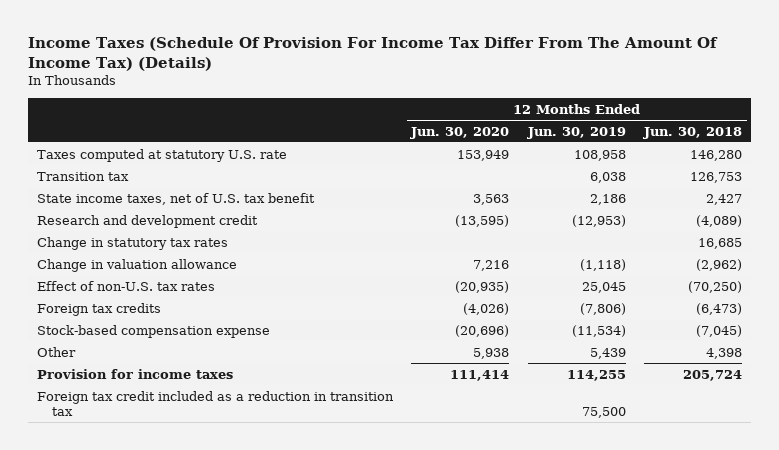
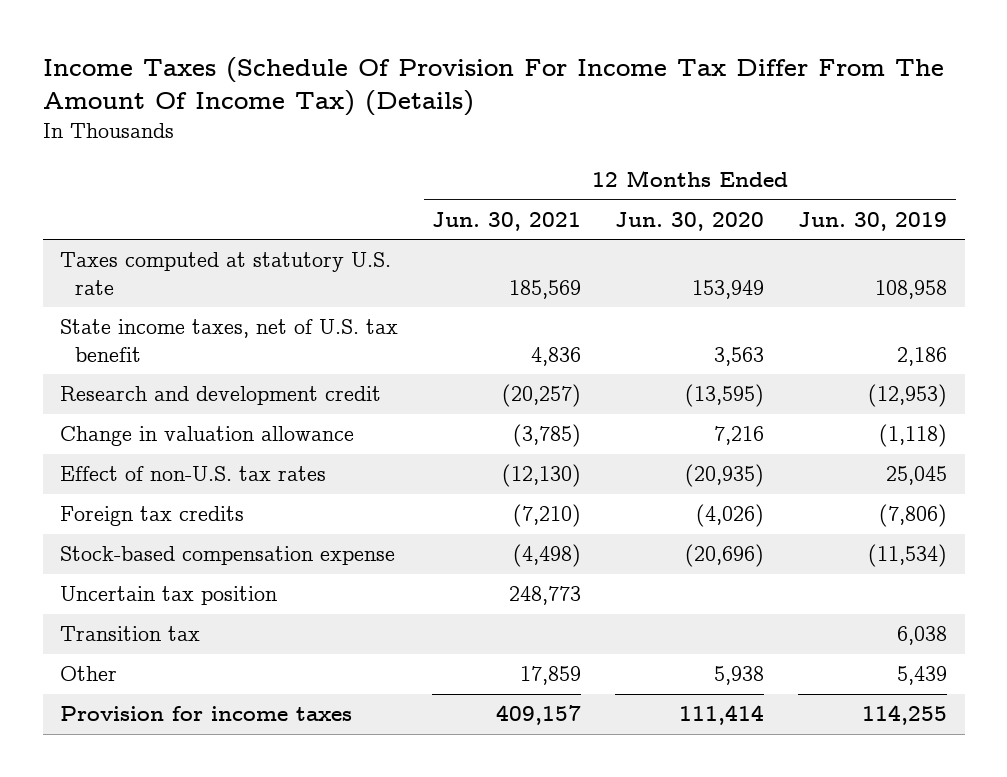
[643,126,743,139] Jun. 30, 2018 -> none
none -> [432,211,582,231] Jun. 30, 2021
[36,236,228,250] Change in statutory tax rates -> none
none -> [59,586,277,606] Uncertain tax position
[36,171,129,181] Transition tax -> [59,626,200,642] Transition tax
[36,390,394,417] Foreign tax credit included as a reduction in transition tax -> none

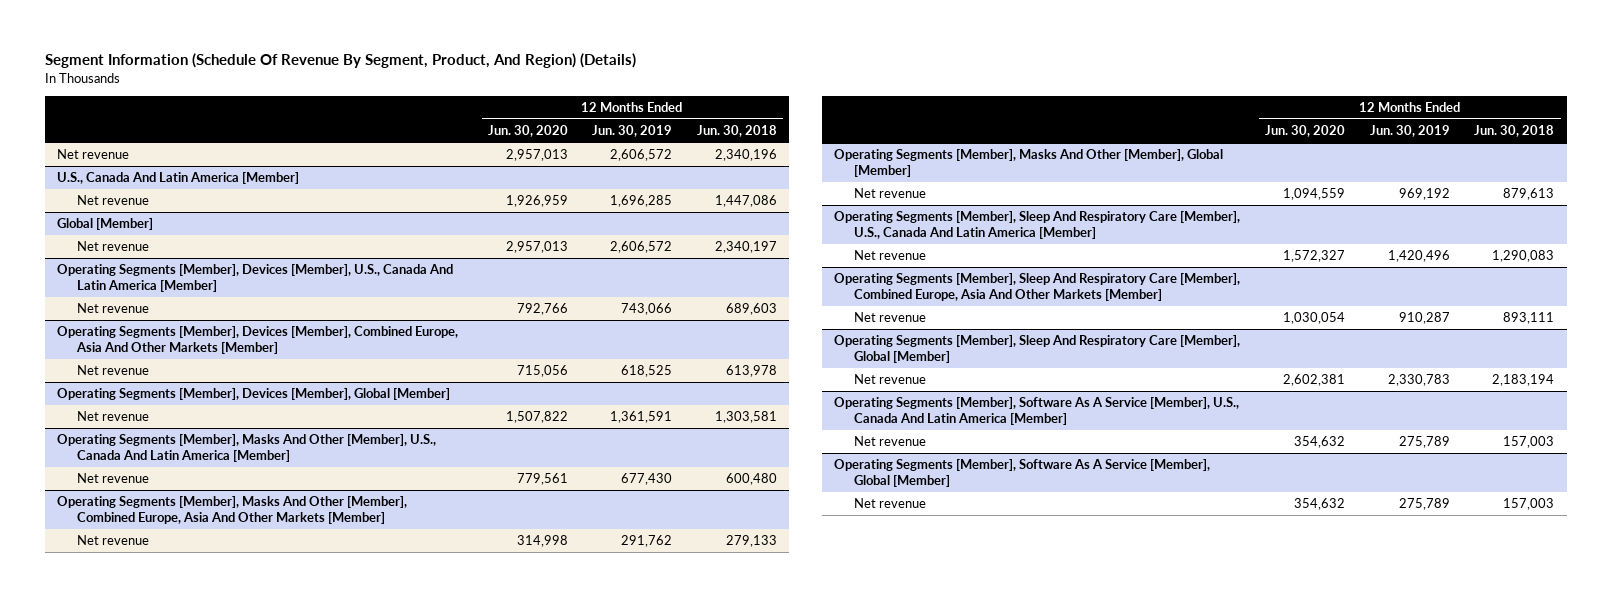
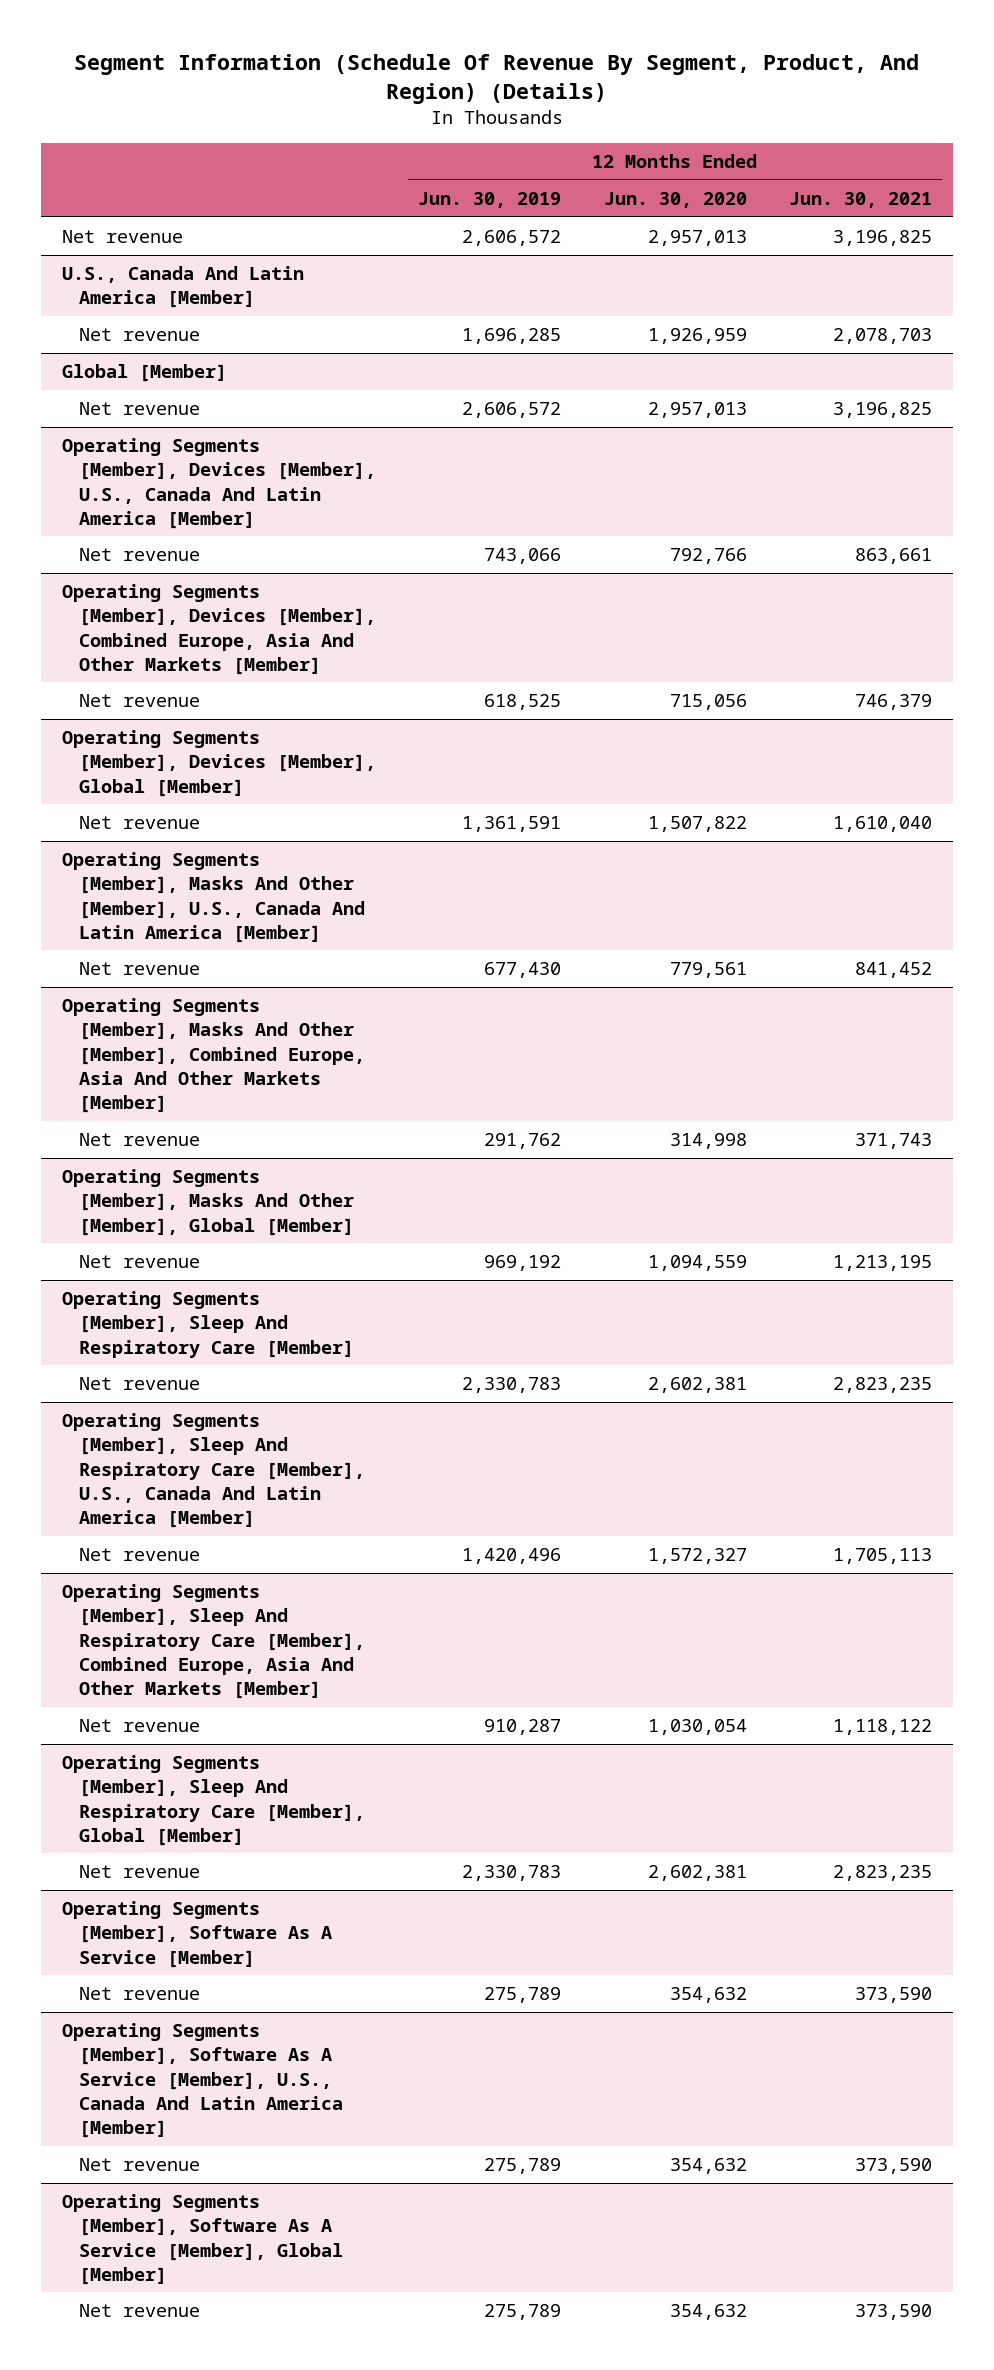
[697,125,778,138] Jun. 30, 2018 -> none
none -> [788,191,932,208] Jun. 30, 2021
none -> [62,1291,355,1358] Operating Segments [Member], Sleep And Respiratory Care [Member]
none -> [79,1377,201,1391] Net revenue
none -> [62,1901,333,1968] Operating Segments [Member], Software As A Service [Member]
none -> [79,1987,201,2001] Net revenue

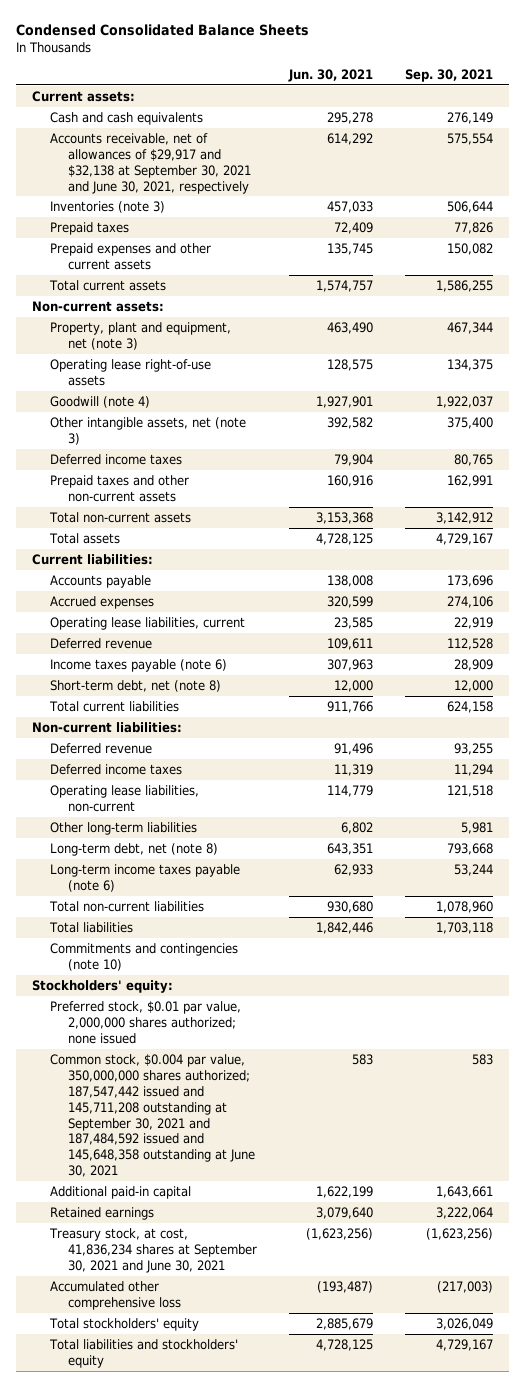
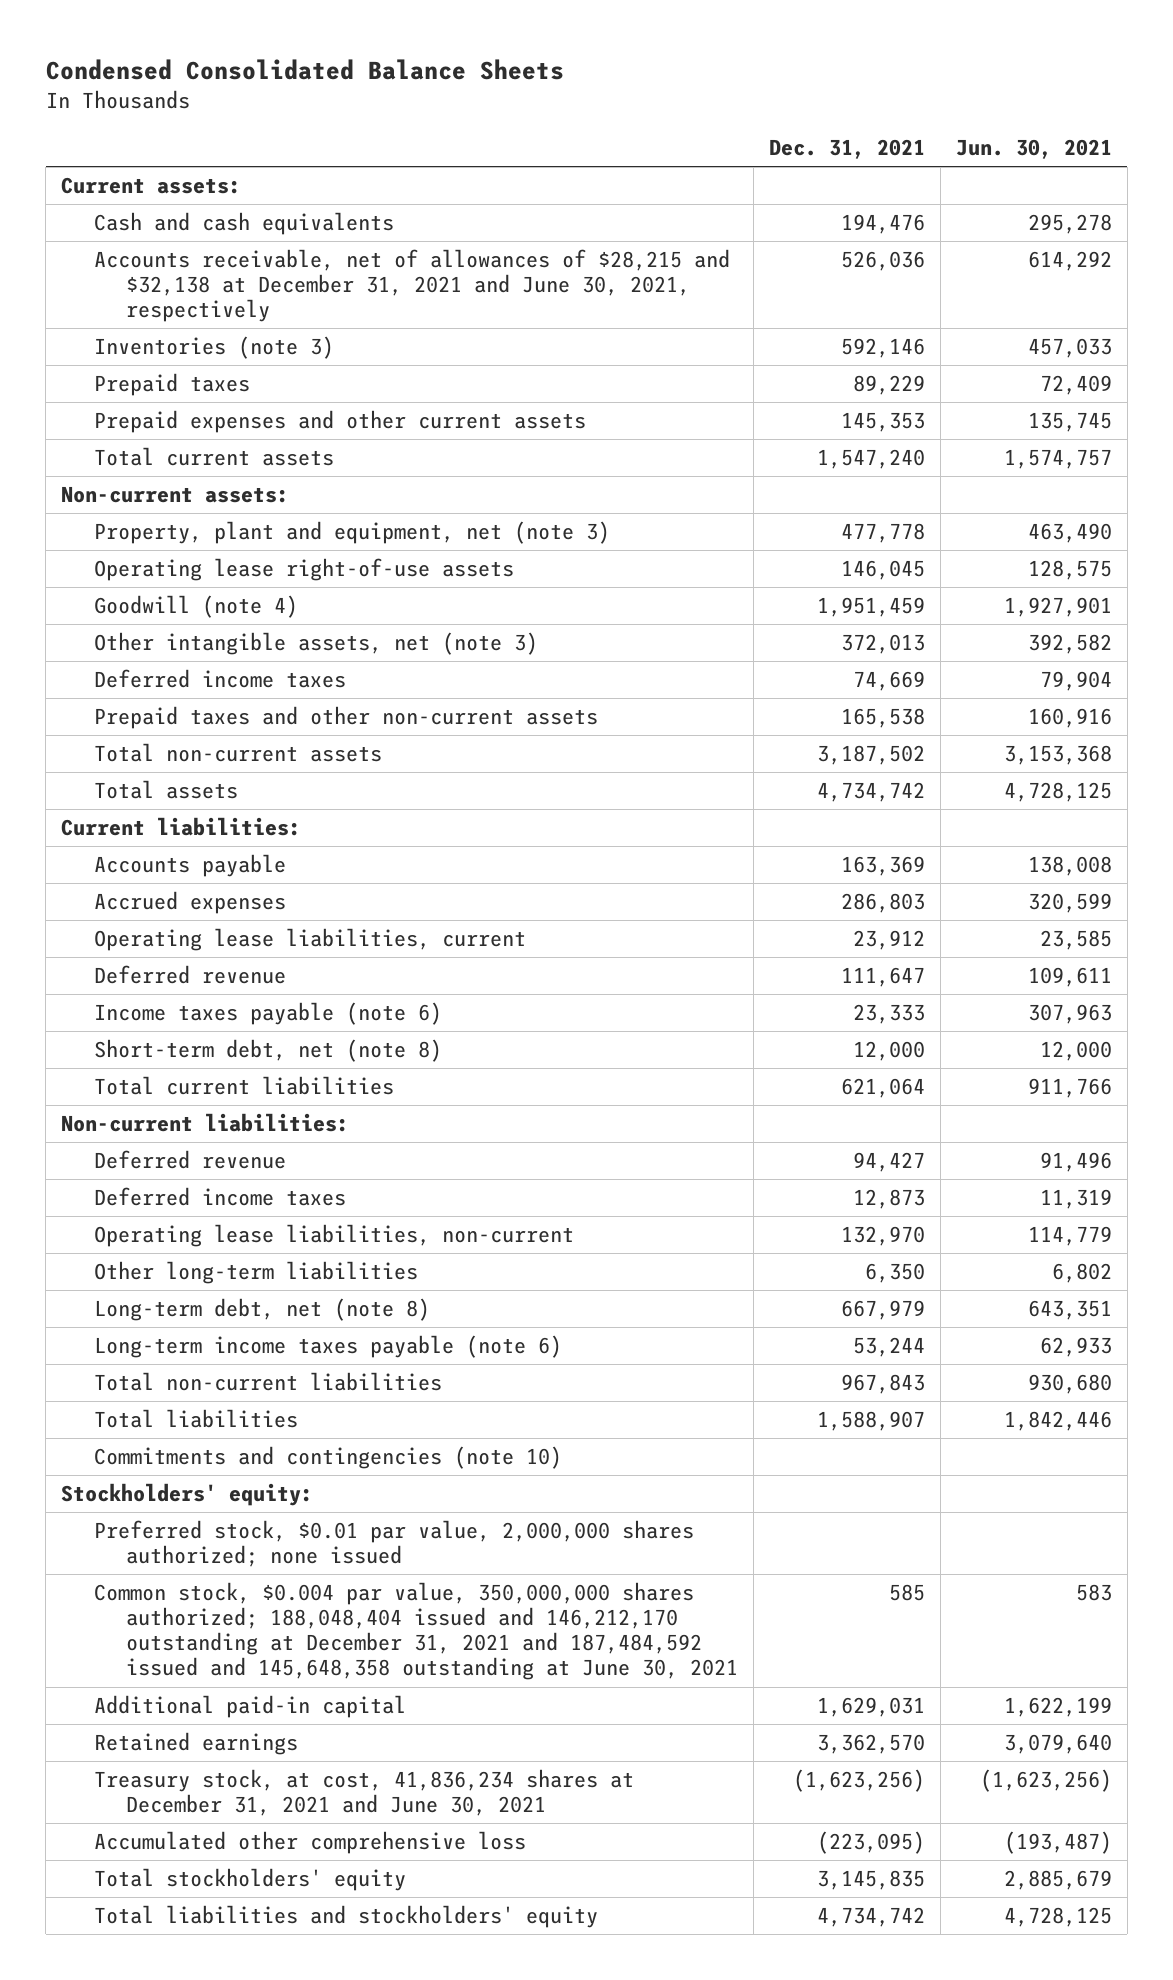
[405,68,494,82] Sep. 30, 2021 -> none
none -> [768,139,925,160] Dec. 31, 2021
[49,132,251,194] Accounts receivable, net of allowances of $29,917 and $32,138 at September 30, 2021 and June 30, 2021, respectively -> [93,249,730,323] Accounts receivable, net of allowances of $28,215 and $32,138 at December 31, 2021 and June 30, 2021, respectively
[49,1053,255,1178] Common stock, $0.004 par value, 350,000,000 shares authorized; 187,547,442 issued and 145,711,208 outstanding at September 30, 2021 and 187,484,592 issued and 145,648,358 outstanding at June 30, 2021 -> [93,1582,739,1681] Common stock, $0.004 par value, 350,000,000 shares authorized; 188,048,404 issued and 146,212,170 outstanding at December 31, 2021 and 187,484,592 issued and 145,648,358 outstanding at June 30, 2021
[48,1227,257,1273] Treasury stock, at cost, 41,836,234 shares at September 30, 2021 and June 30, 2021 -> [93,1769,634,1817] Treasury stock, at cost, 41,836,234 shares at December 31, 2021 and June 30, 2021

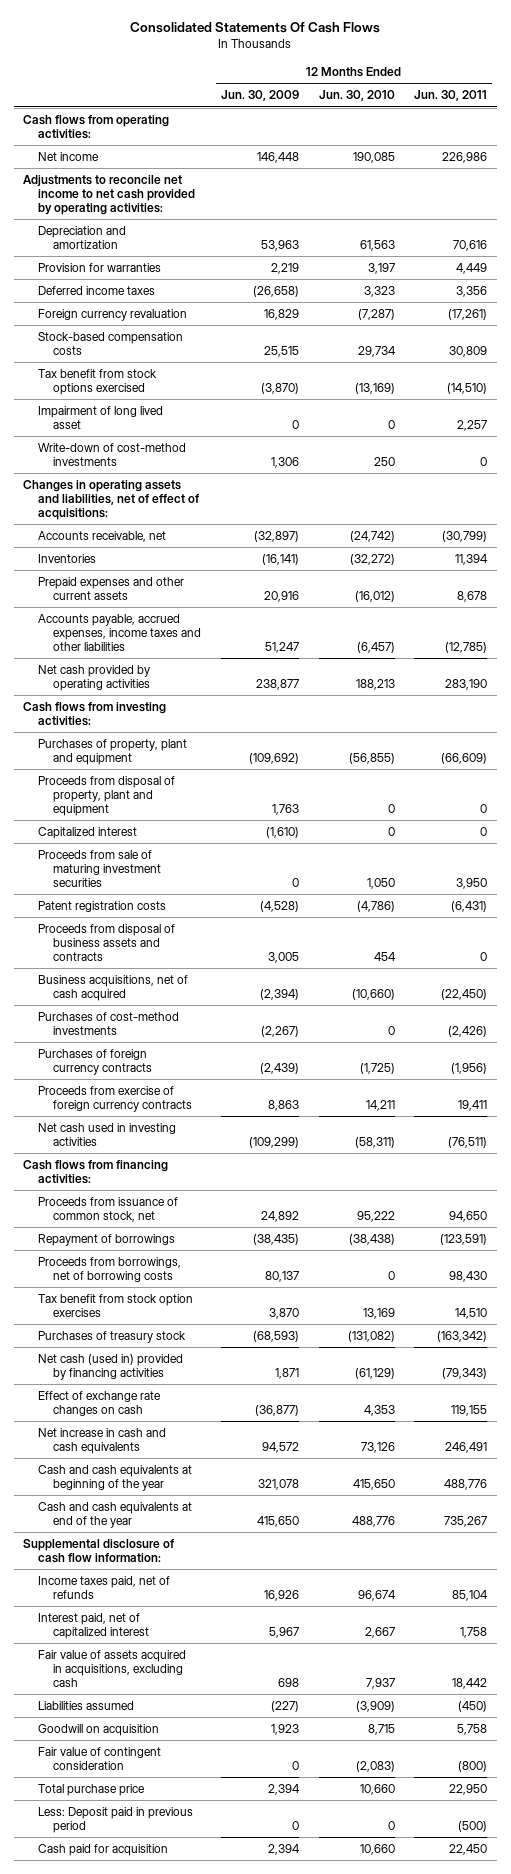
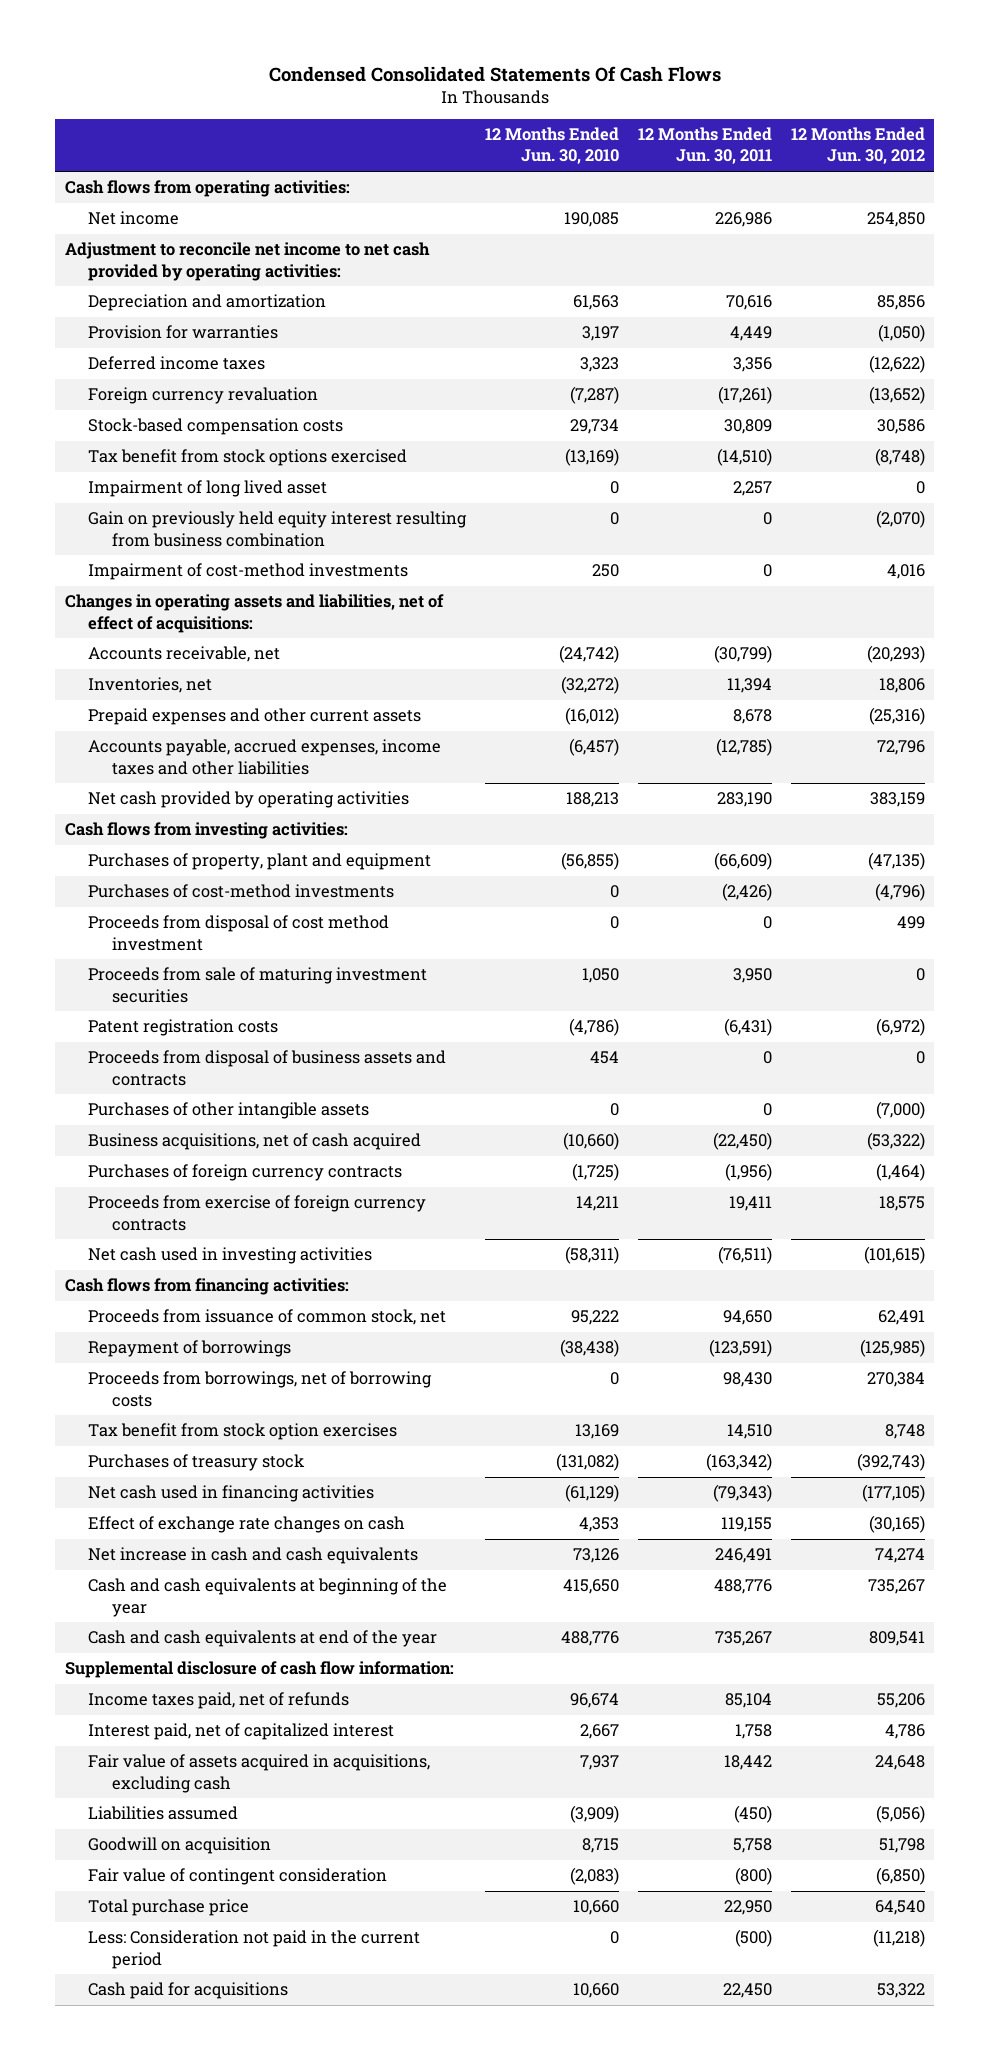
[130,22,381,34] Consolidated Statements Of Cash Flows -> [268,65,721,82] Condensed Consolidated Statements Of Cash Flows
[220,90,299,102] Jun. 30, 2009 -> none
none -> [790,127,925,165] 12 Months Ended Jun. 30, 2012
[23,174,196,215] Adjustments to reconcile net income to net cash provided by operating activities: -> [64,242,430,281] Adjustment to reconcile net income to net cash provided by operating activities:
none -> [88,511,468,547] Gain on previously held equity interest resulting from business combination
[38,442,187,466] Write-down of cost-method investments -> [88,563,409,581] Impairment of cost-method investments
[38,553,97,563] Inventories -> [88,677,213,694] Inventories, net
[38,775,176,816] Proceeds from disposal of property, plant and equipment -> none
[38,826,138,839] Capitalized interest -> none
[38,1011,180,1035] Purchases of cost-method investments -> [88,884,395,899] Purchases of cost-method investments
none -> [88,915,390,951] Proceeds from disposal of cost method investment
none -> [88,1102,370,1120] Purchases of other intangible assets
[38,1353,184,1380] Net cash (used in) provided by financing activities -> [88,1485,375,1503] Net cash used in financing activities
[38,1806,194,1833] Less: Deposit paid in previous period -> none
none -> [88,1930,421,1969] Less: Consideration not paid in the current period
[38,1843,169,1856] Cash paid for acquisition -> [88,1982,289,2000] Cash paid for acquisitions

